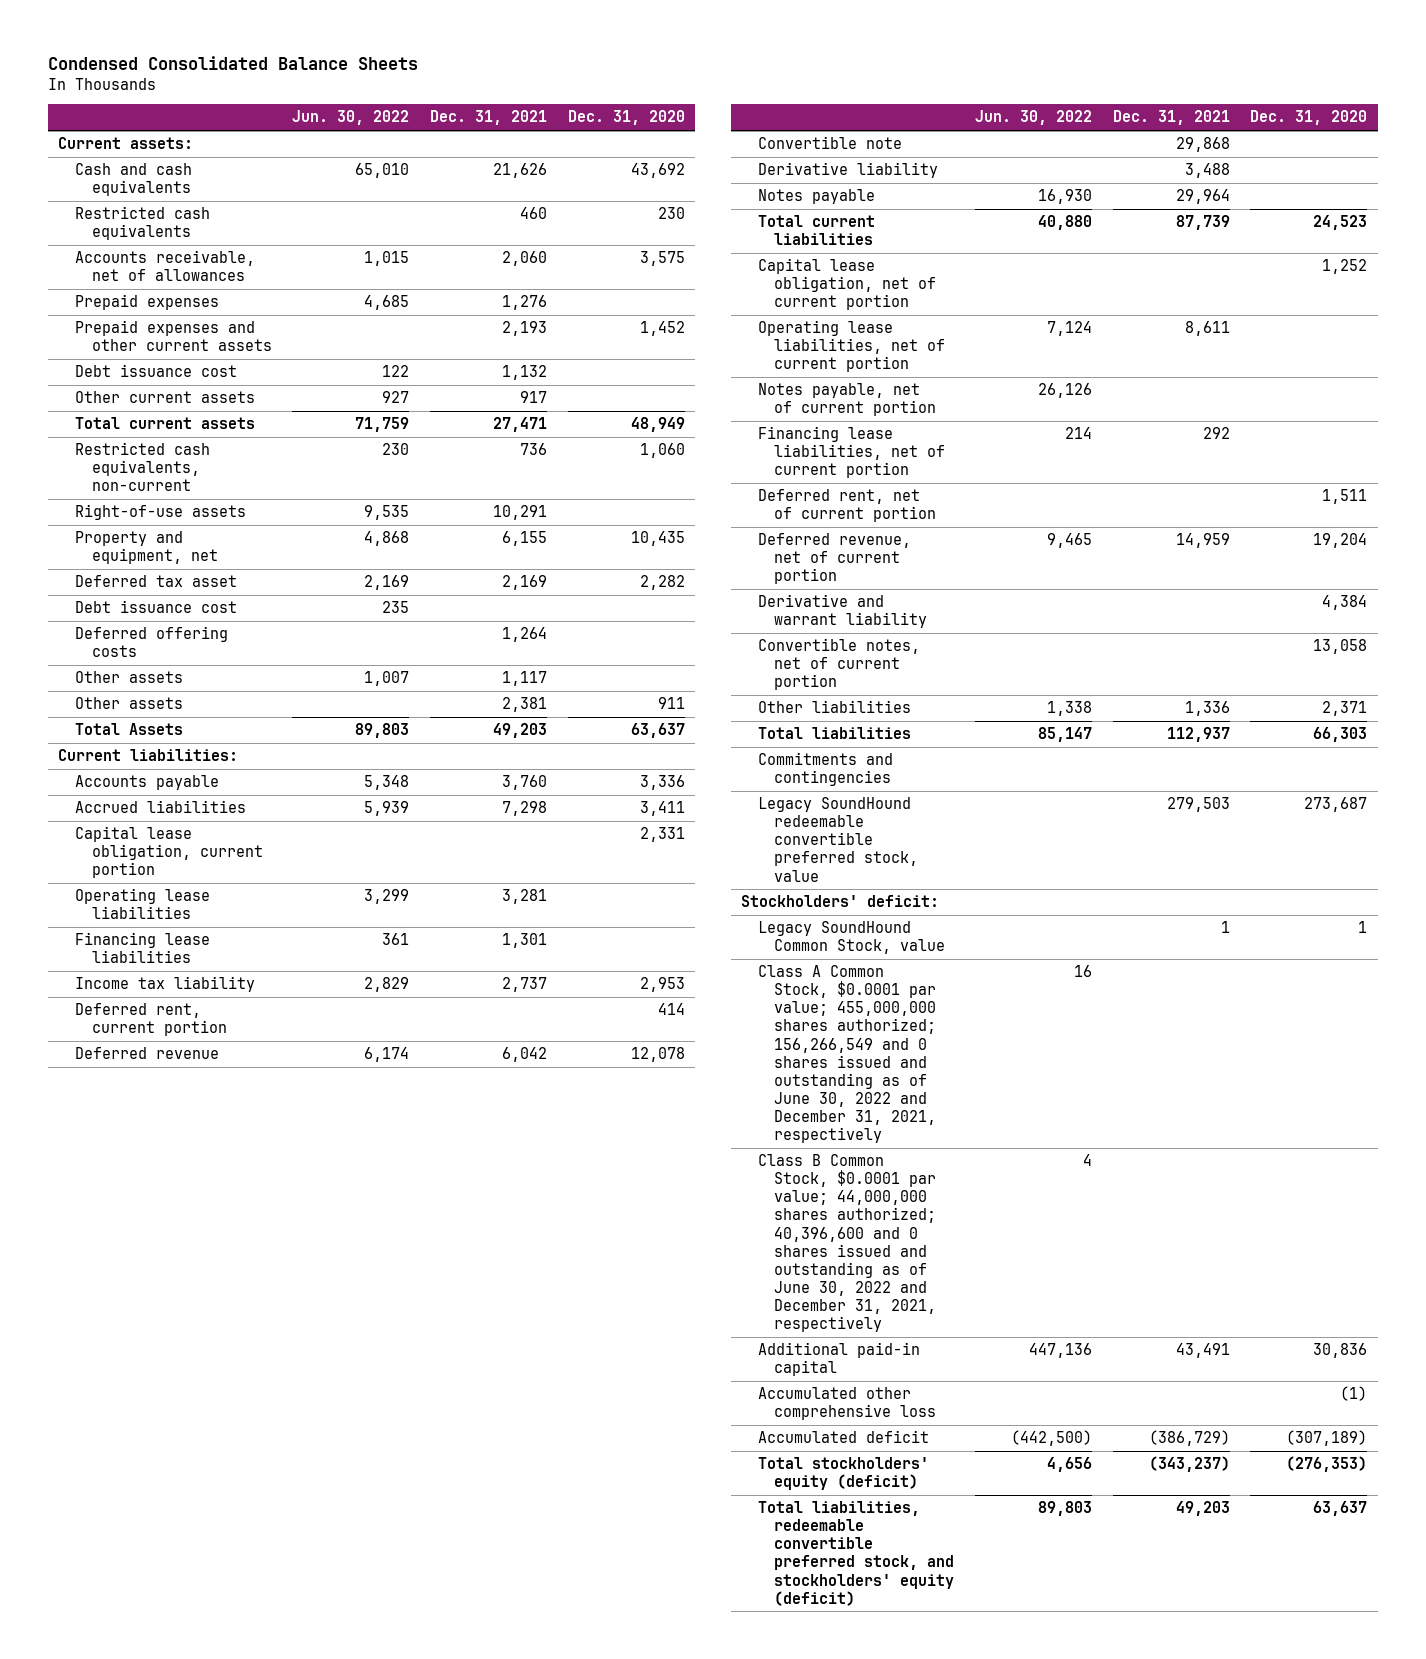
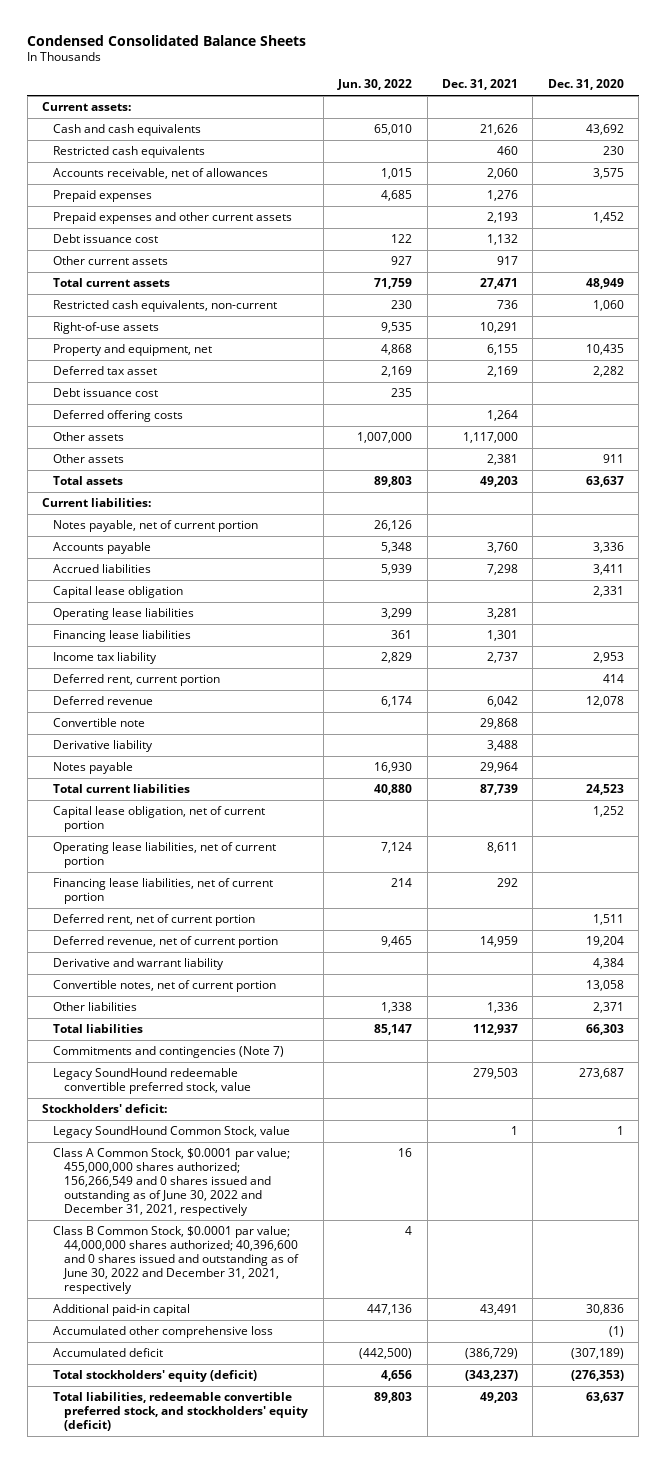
[364,671,410,687] 1,007 -> [357,432,413,444] 1,007,000
[501,671,547,687] 1,117 -> [463,432,519,444] 1,117,000
[75,723,184,736] Total Assets -> [53,476,124,486] Total assets
[757,383,937,417] Notes payable, net of current portion -> [53,520,259,533] Notes payable, net of current portion
[75,826,263,879] Capital lease obligation, current portion -> [53,586,184,599] Capital lease obligation
[757,752,893,787] Commitments and contingencies -> [53,1046,285,1059] Commitments and contingencies (Note 7)

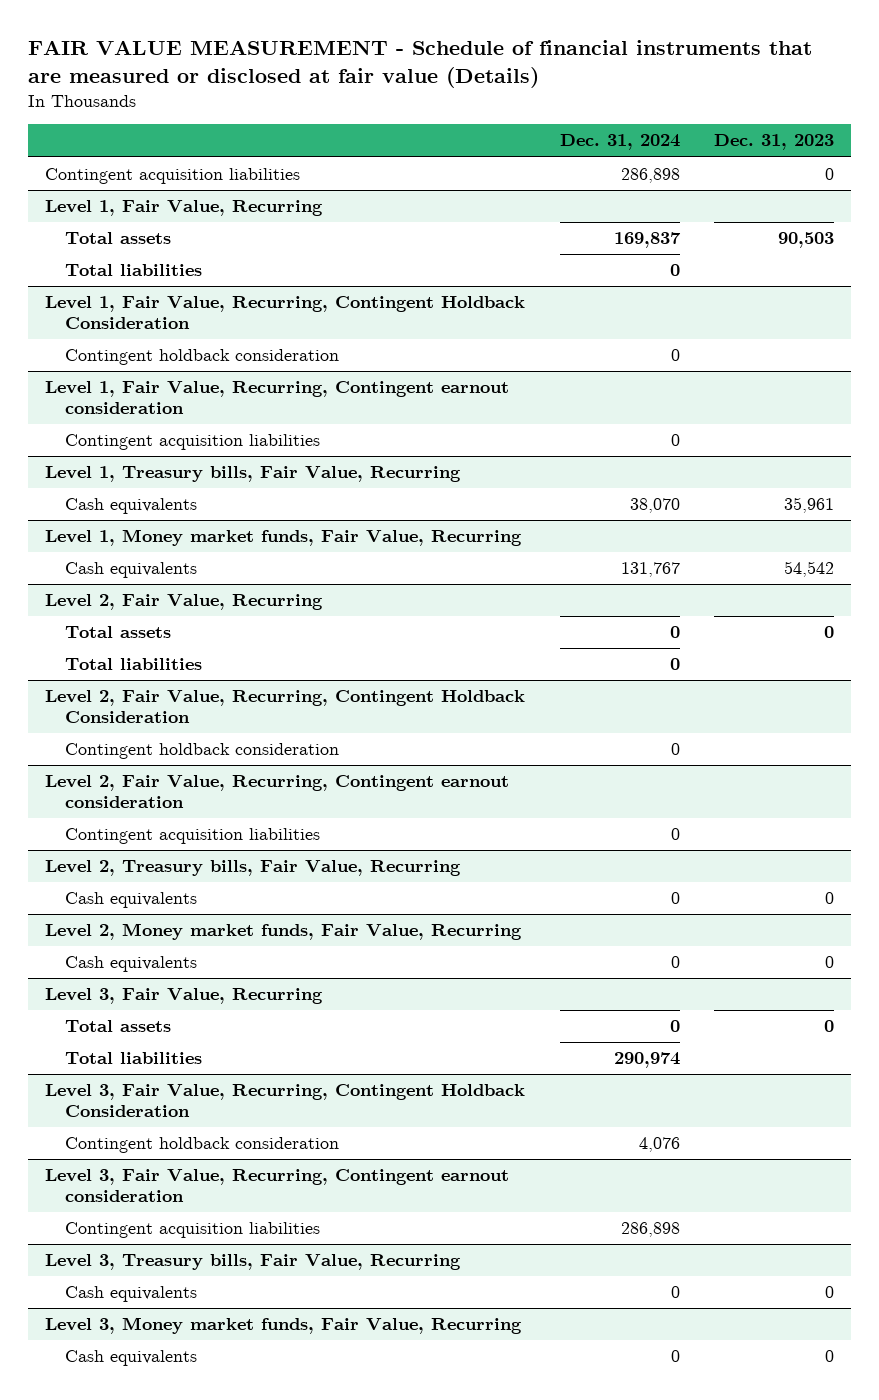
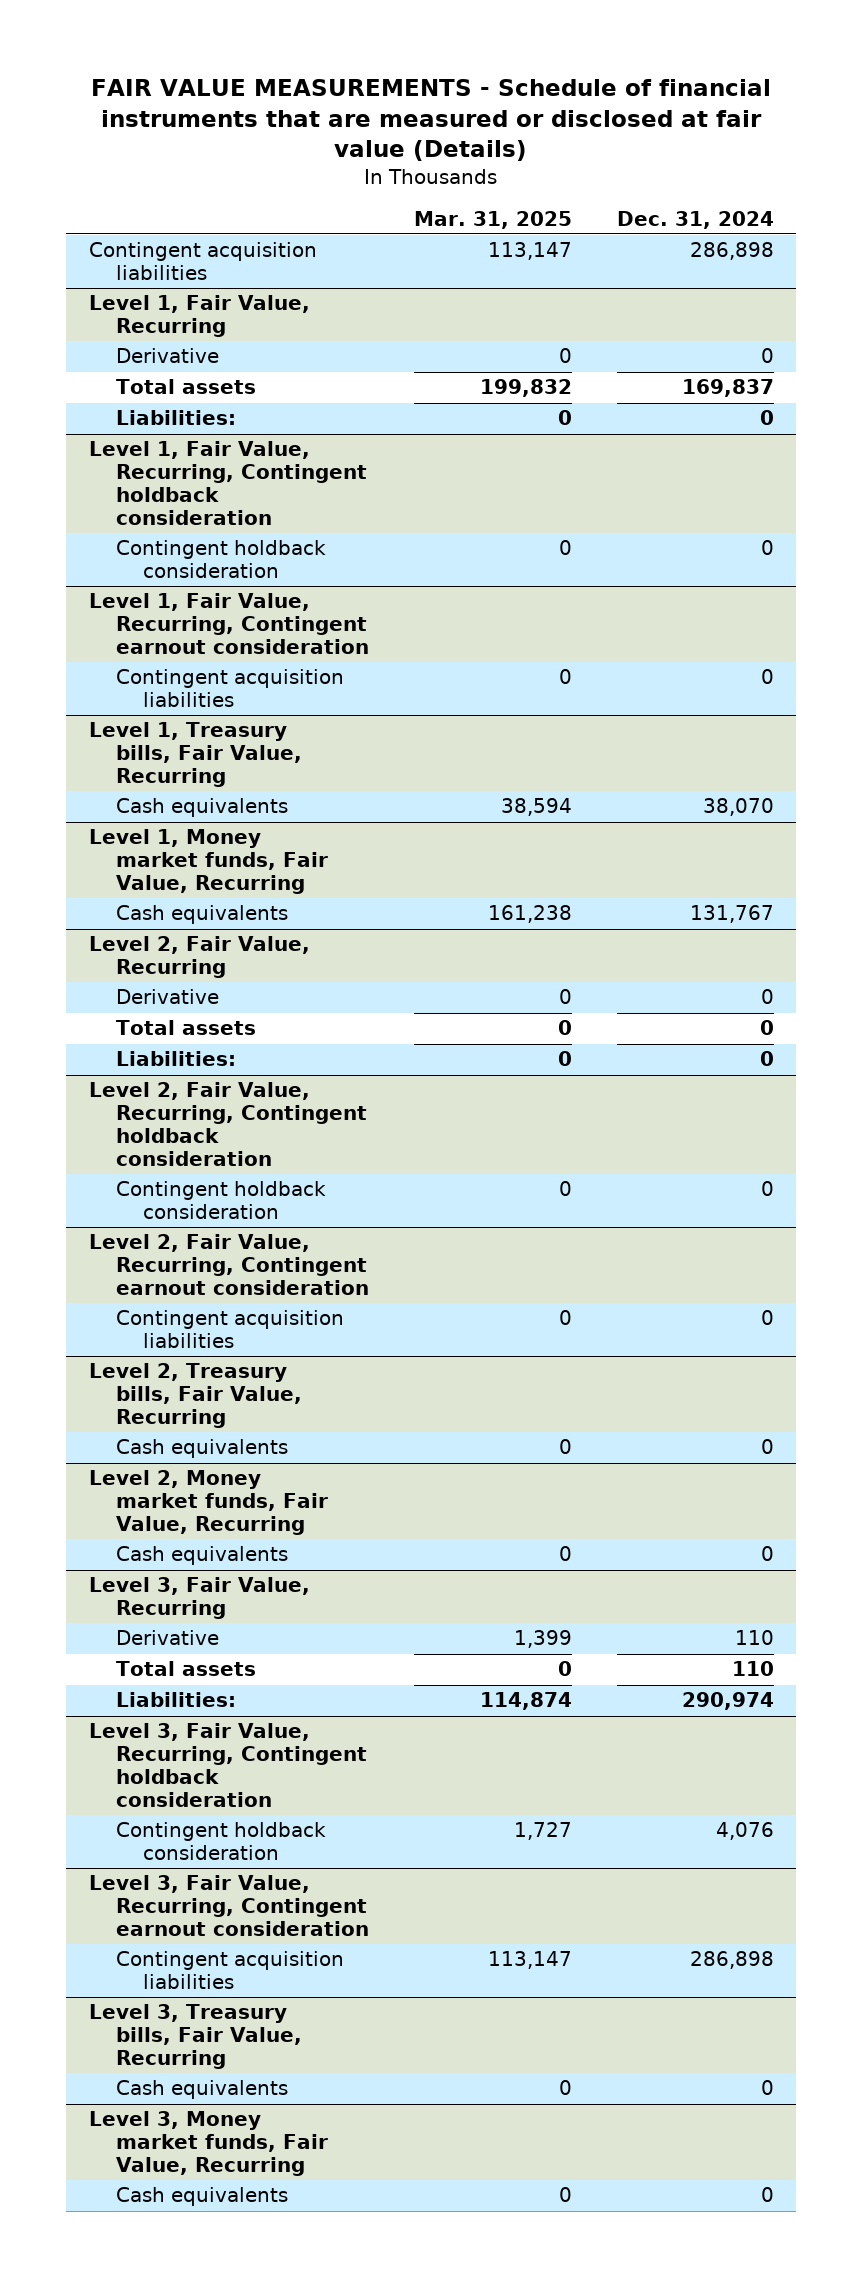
[27,40,812,88] FAIR VALUE MEASUREMENT - Schedule of financial instruments that are measured or disclosed at fair value (Details) -> [91,79,772,162] FAIR VALUE MEASUREMENTS - Schedule of financial instruments that are measured or disclosed at fair value (Details)
[714,134,835,151] Dec. 31, 2023 -> none
none -> [413,210,572,229] Mar. 31, 2025
none -> [115,348,219,364] Derivative
[64,264,202,277] Total liabilities -> [115,410,236,426] Liabilities:
[45,296,526,330] Level 1, Fair Value, Recurring, Contingent Holdback Consideration -> [88,441,367,525] Level 1, Fair Value, Recurring, Contingent holdback consideration
none -> [115,989,219,1005] Derivative
[64,658,202,671] Total liabilities -> [115,1051,236,1067] Liabilities:
[45,690,526,724] Level 2, Fair Value, Recurring, Contingent Holdback Consideration -> [88,1082,367,1166] Level 2, Fair Value, Recurring, Contingent holdback consideration
none -> [115,1630,219,1646] Derivative
[669,1020,680,1033] 0 -> [731,1661,774,1677] 110
[64,1052,202,1065] Total liabilities -> [115,1692,236,1708] Liabilities:
[45,1084,526,1118] Level 3, Fair Value, Recurring, Contingent Holdback Consideration -> [88,1723,367,1807] Level 3, Fair Value, Recurring, Contingent holdback consideration

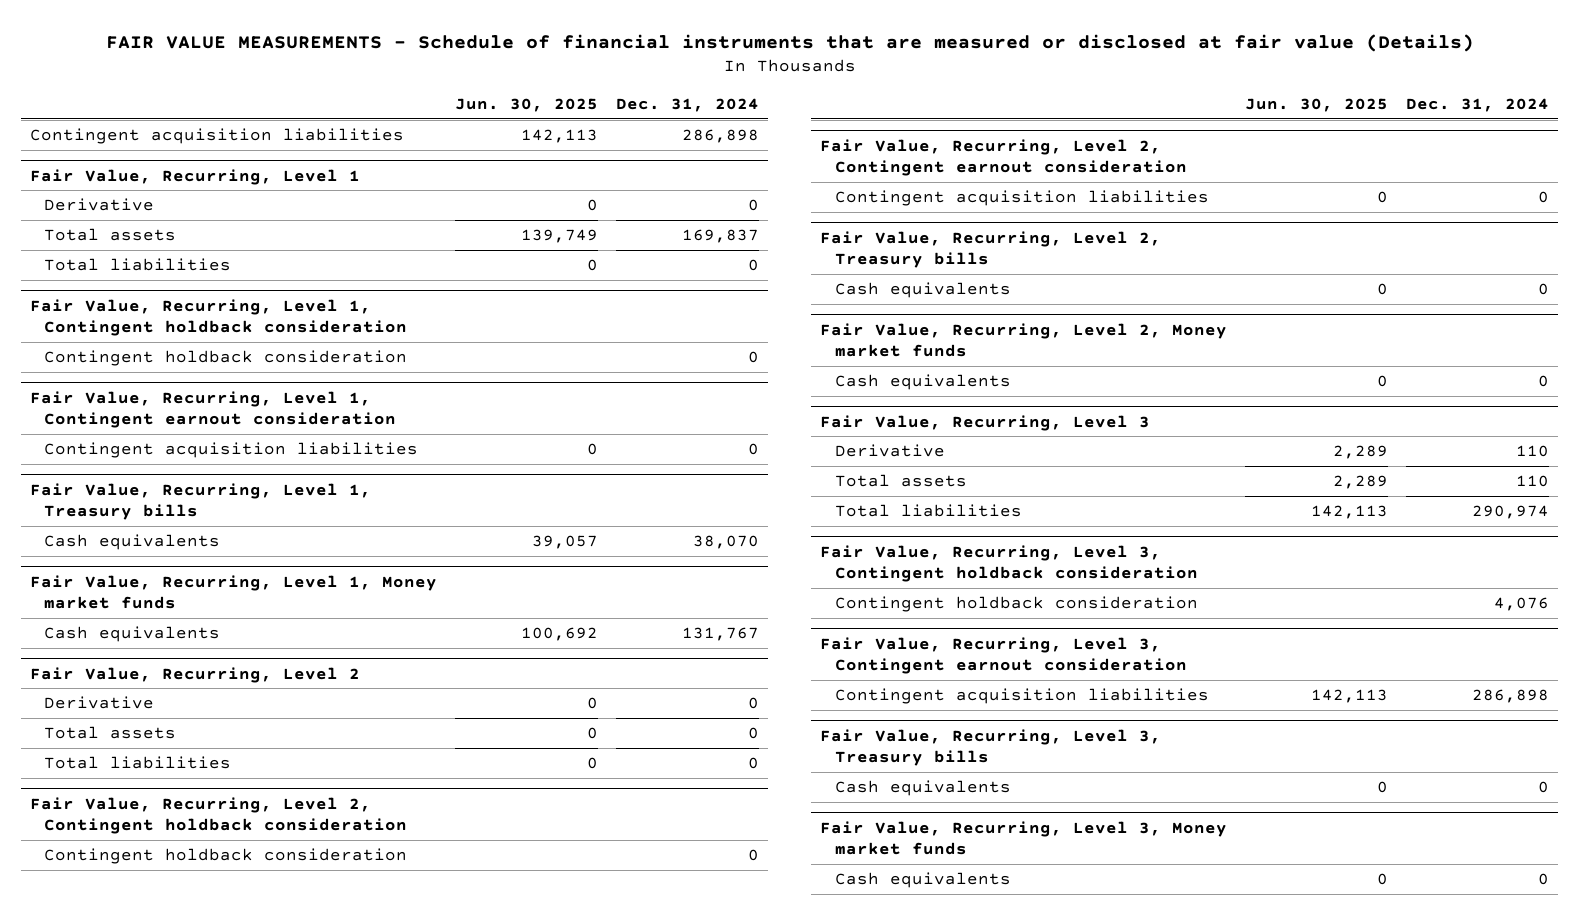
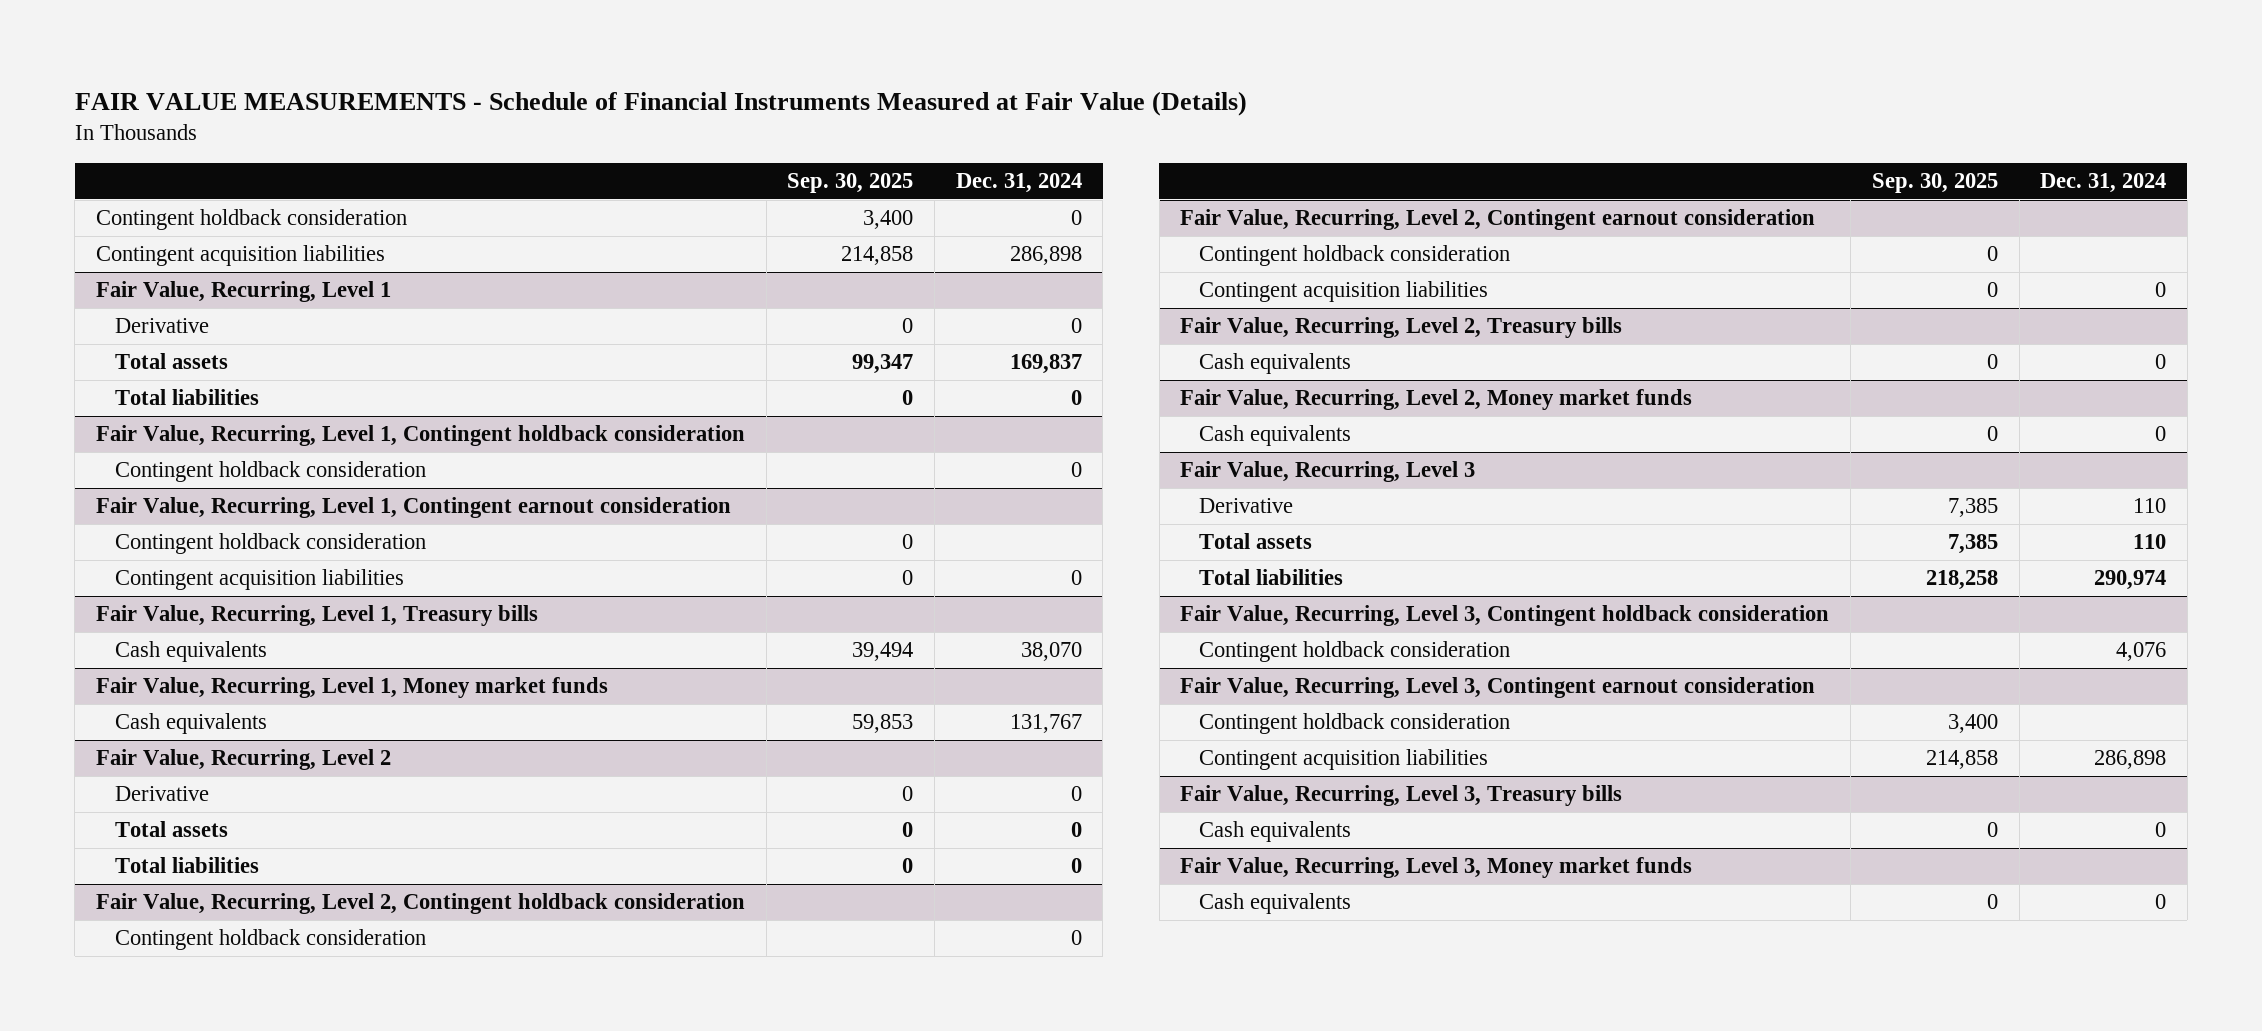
[105,34,1474,53] FAIR VALUE MEASUREMENTS - Schedule of financial instruments that are measured or disclosed at fair value (Details) -> [74,90,1247,116] FAIR VALUE MEASUREMENTS - Schedule of Financial Instruments Measured at Fair Value (Details)
[454,97,598,112] Jun. 30, 2025 -> none
none -> [787,173,914,194] Sep. 30, 2025
none -> [95,209,407,231] Contingent holdback consideration
none -> [114,533,426,555] Contingent holdback consideration
none -> [1199,245,1511,267] Contingent holdback consideration
none -> [1199,713,1511,735] Contingent holdback consideration

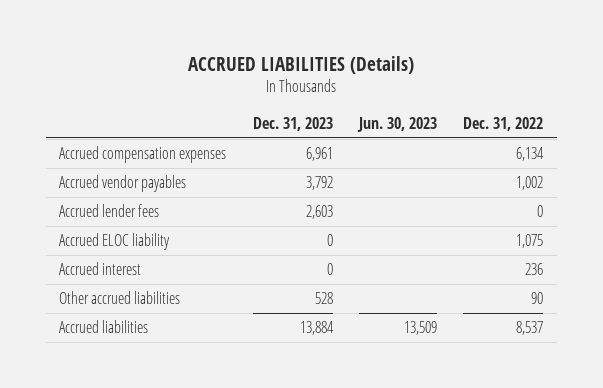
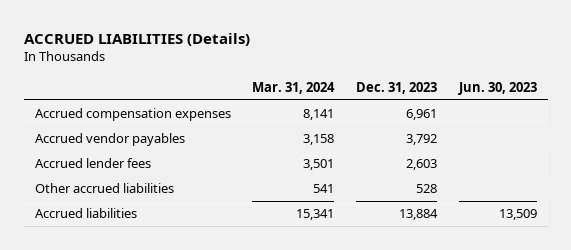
[463,116,544,131] Dec. 31, 2022 -> none
none -> [252,81,336,94] Mar. 31, 2024
[59,233,171,251] Accrued ELOC liability -> none
[59,262,142,276] Accrued interest -> none

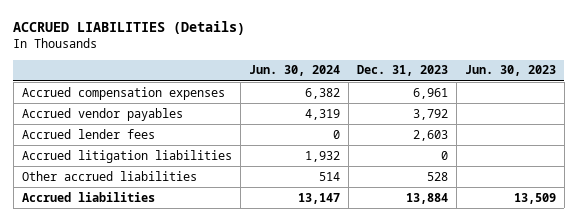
[252,81,336,94] Mar. 31, 2024 -> none
none -> [248,65,340,77] Jun. 30, 2024
none -> [21,149,232,163] Accrued litigation liabilities

